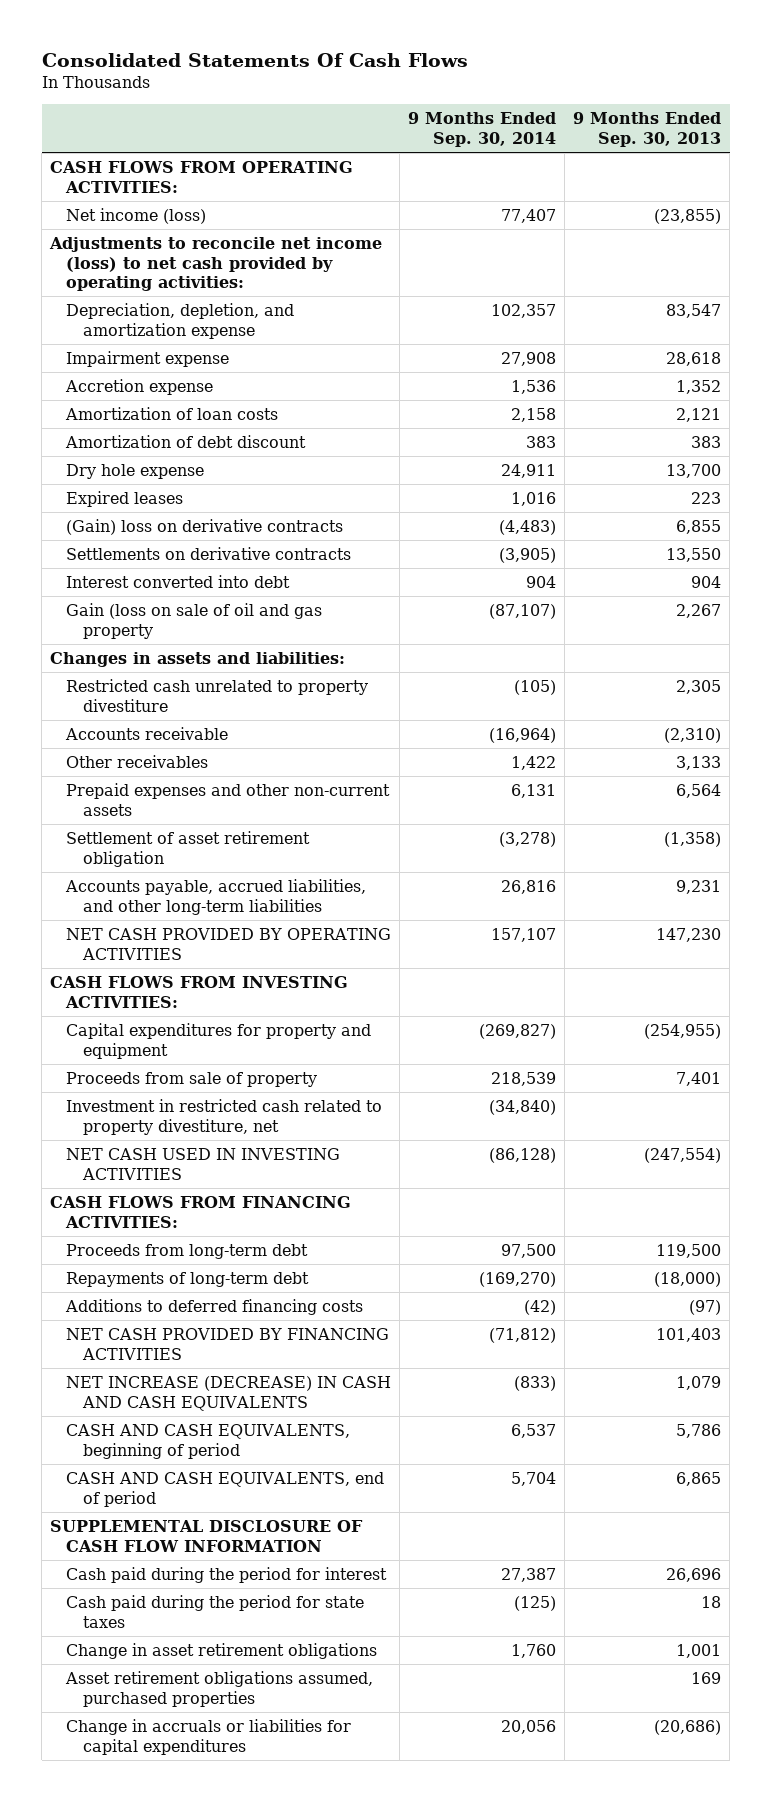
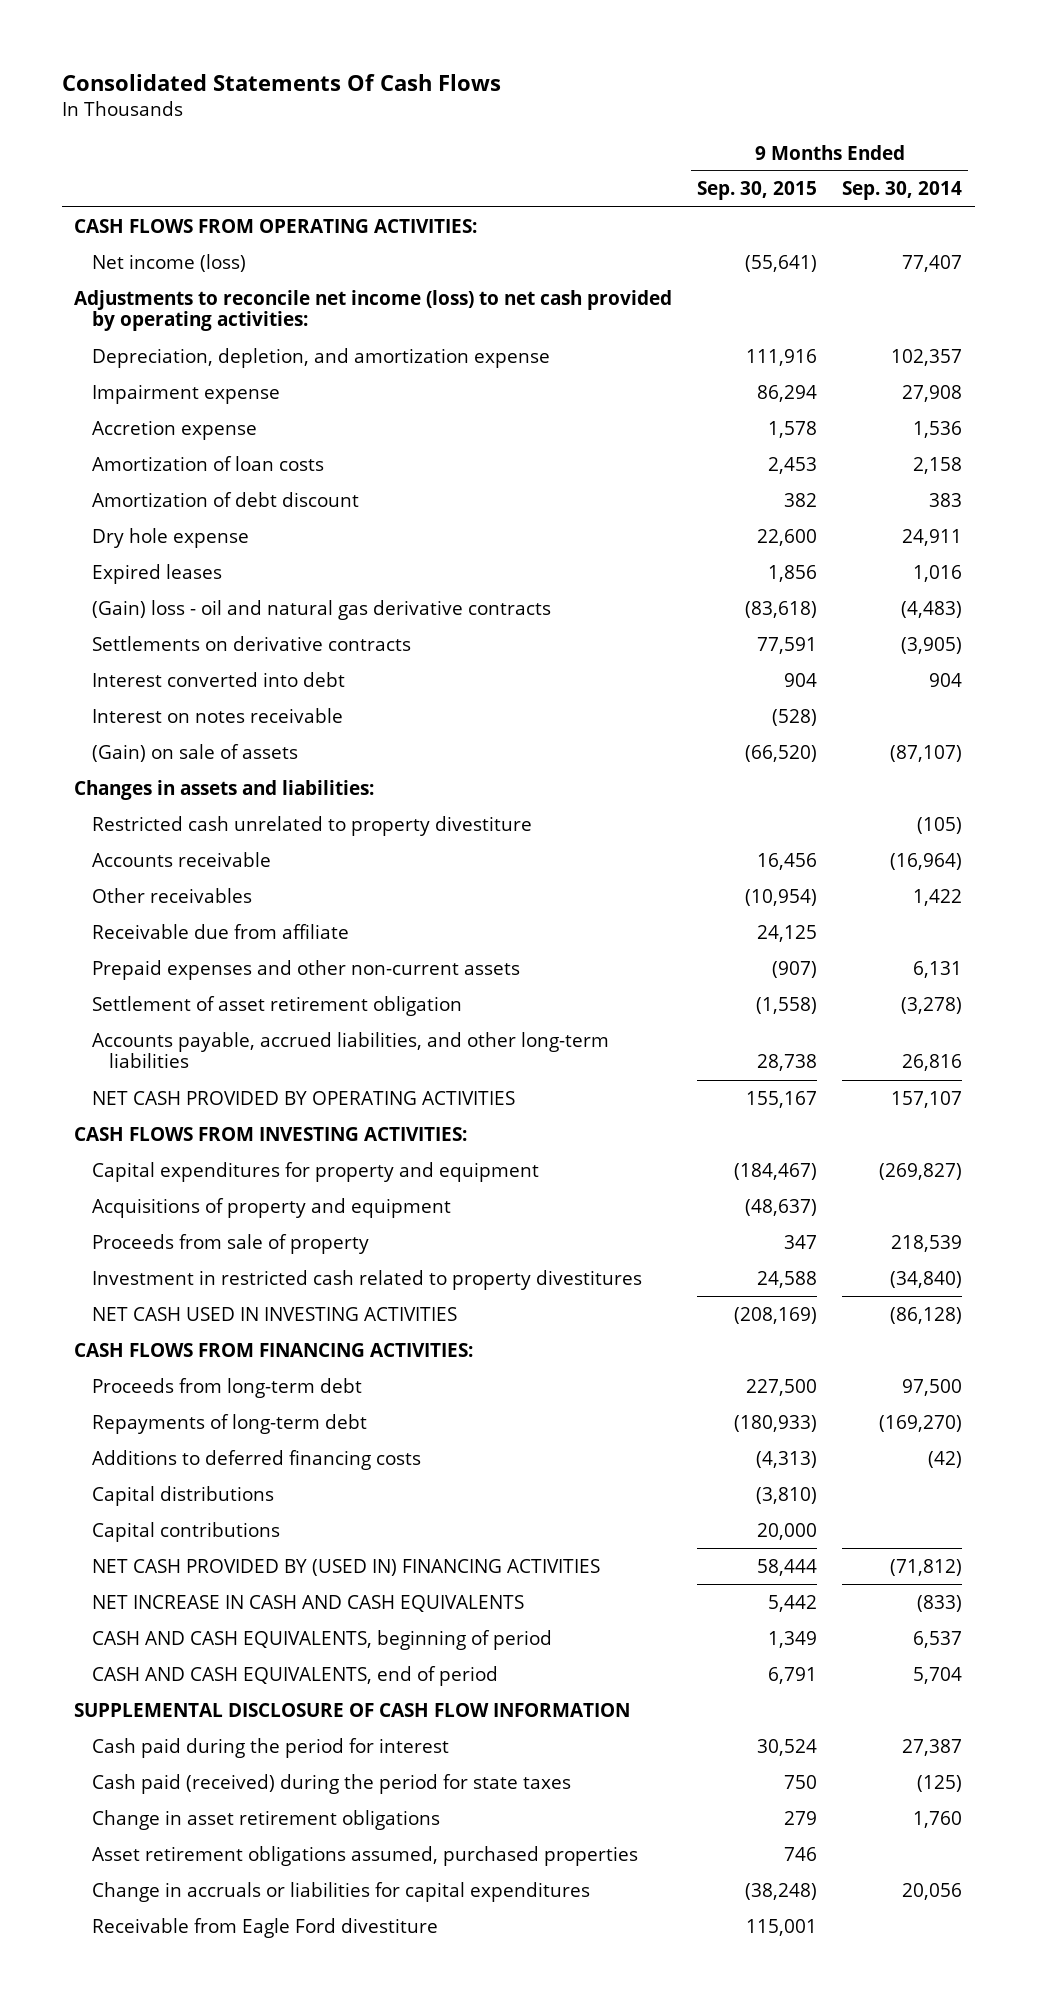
[573,112,722,147] 9 Months Ended Sep. 30, 2013 -> none
none -> [697,181,818,201] Sep. 30, 2015
[66,518,344,535] (Gain) loss on derivative contracts -> [91,599,551,620] (Gain) loss - oil and natural gas derivative contracts
none -> [91,707,343,723] Interest on notes receivable
[66,602,323,639] Gain (loss on sale of oil and gas property -> [91,743,298,762] (Gain) on sale of assets
none -> [91,923,349,939] Receivable due from affiliate
none -> [91,1197,451,1218] Acquisitions of property and equipment
[66,1098,383,1135] Investment in restricted cash related to property divestiture, net -> [91,1269,642,1290] Investment in restricted cash related to property divestitures
none -> [91,1485,274,1506] Capital distributions
none -> [91,1521,280,1542] Capital contributions
[66,1327,390,1360] NET CASH PROVIDED BY FINANCING ACTIVITIES -> [91,1558,600,1576] NET CASH PROVIDED BY (USED IN) FINANCING ACTIVITIES
[66,1375,392,1411] NET INCREASE (DECREASE) IN CASH AND CASH EQUIVALENTS -> [91,1594,524,1612] NET INCREASE IN CASH AND CASH EQUIVALENTS
[66,1594,365,1628] Cash paid during the period for state taxes -> [91,1773,571,1794] Cash paid (received) during the period for state taxes
none -> [91,1917,438,1938] Receivable from Eagle Ford divestiture

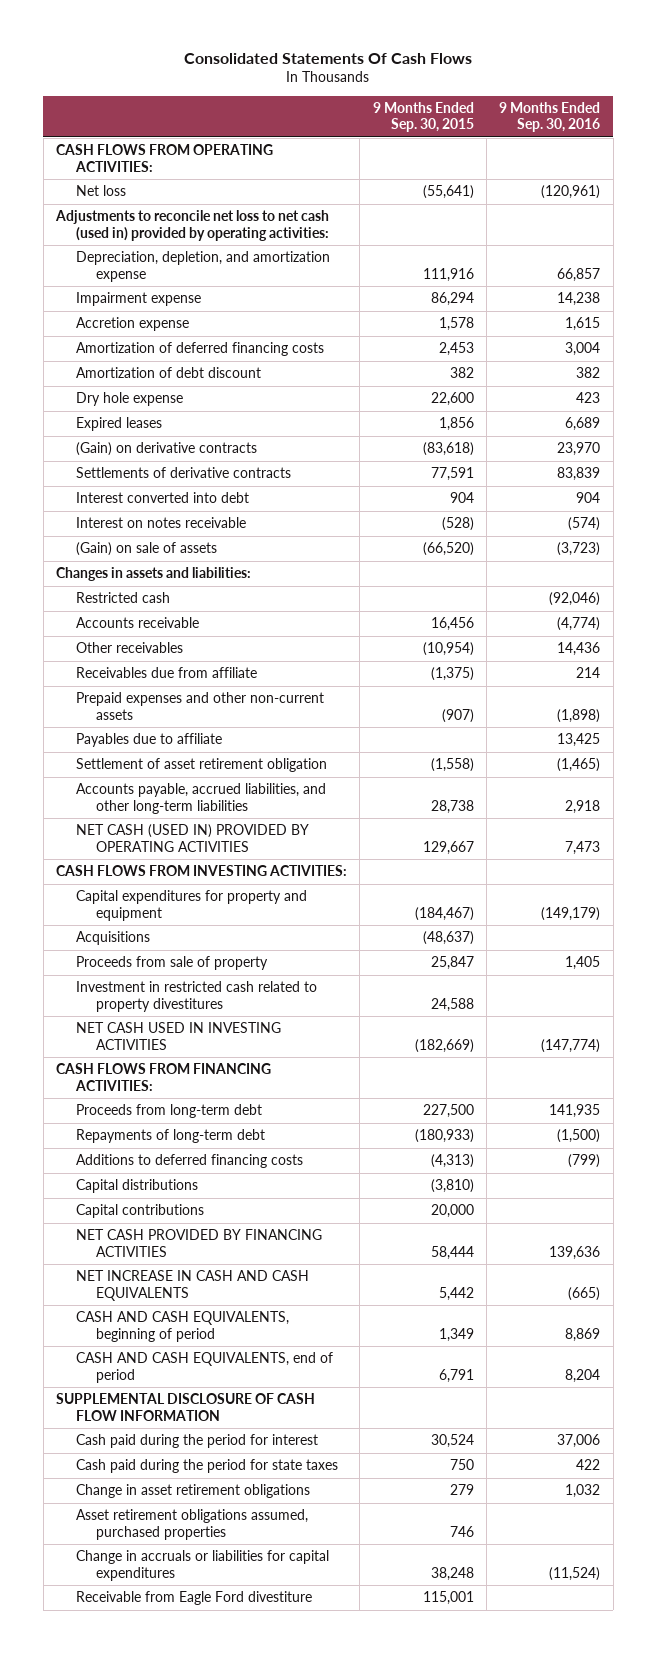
[842,181,963,201] Sep. 30, 2014 -> none
none -> [499,101,601,133] 9 Months Ended Sep. 30, 2016
[91,253,246,272] Net income (loss) -> [75,185,126,197] Net loss
[74,289,673,332] Adjustments to reconcile net income (loss) to net cash provided by operating activities: -> [54,210,329,241] Adjustments to reconcile net loss to net cash (used in) provided by operating activities:
[91,455,324,471] Amortization of loan costs -> [75,342,324,357] Amortization of deferred financing costs
[91,599,551,620] (Gain) loss - oil and natural gas derivative contracts -> [75,442,257,457] (Gain) on derivative contracts
[91,635,411,651] Settlements on derivative contracts -> [75,467,291,479] Settlements of derivative contracts
[91,815,532,836] Restricted cash unrelated to property divestiture -> none
none -> [75,592,170,604] Restricted cash
[91,923,349,939] Receivable due from affiliate -> [75,667,257,679] Receivables due from affiliate
[757,924,818,942] 24,125 -> [430,667,474,682] (1,375)
none -> [75,733,222,748] Payables due to affiliate
[91,1090,515,1105] NET CASH PROVIDED BY OPERATING ACTIVITIES -> [75,824,309,852] NET CASH (USED IN) PROVIDED BY OPERATING ACTIVITIES
[746,1090,818,1108] 155,167 -> [422,840,474,855] 129,667
[91,1197,451,1218] Acquisitions of property and equipment -> [75,931,150,946] Acquisitions
[784,1234,818,1249] 347 -> [430,956,474,971] 25,847
[734,1306,818,1324] (208,169) -> [414,1038,474,1053] (182,669)
[91,1558,600,1576] NET CASH PROVIDED BY (USED IN) FINANCING ACTIVITIES -> [75,1229,322,1257] NET CASH PROVIDED BY FINANCING ACTIVITIES
[91,1773,571,1794] Cash paid (received) during the period for state taxes -> [75,1459,338,1474] Cash paid during the period for state taxes
[745,1882,818,1900] (38,248) -> [430,1566,474,1581] 38,248

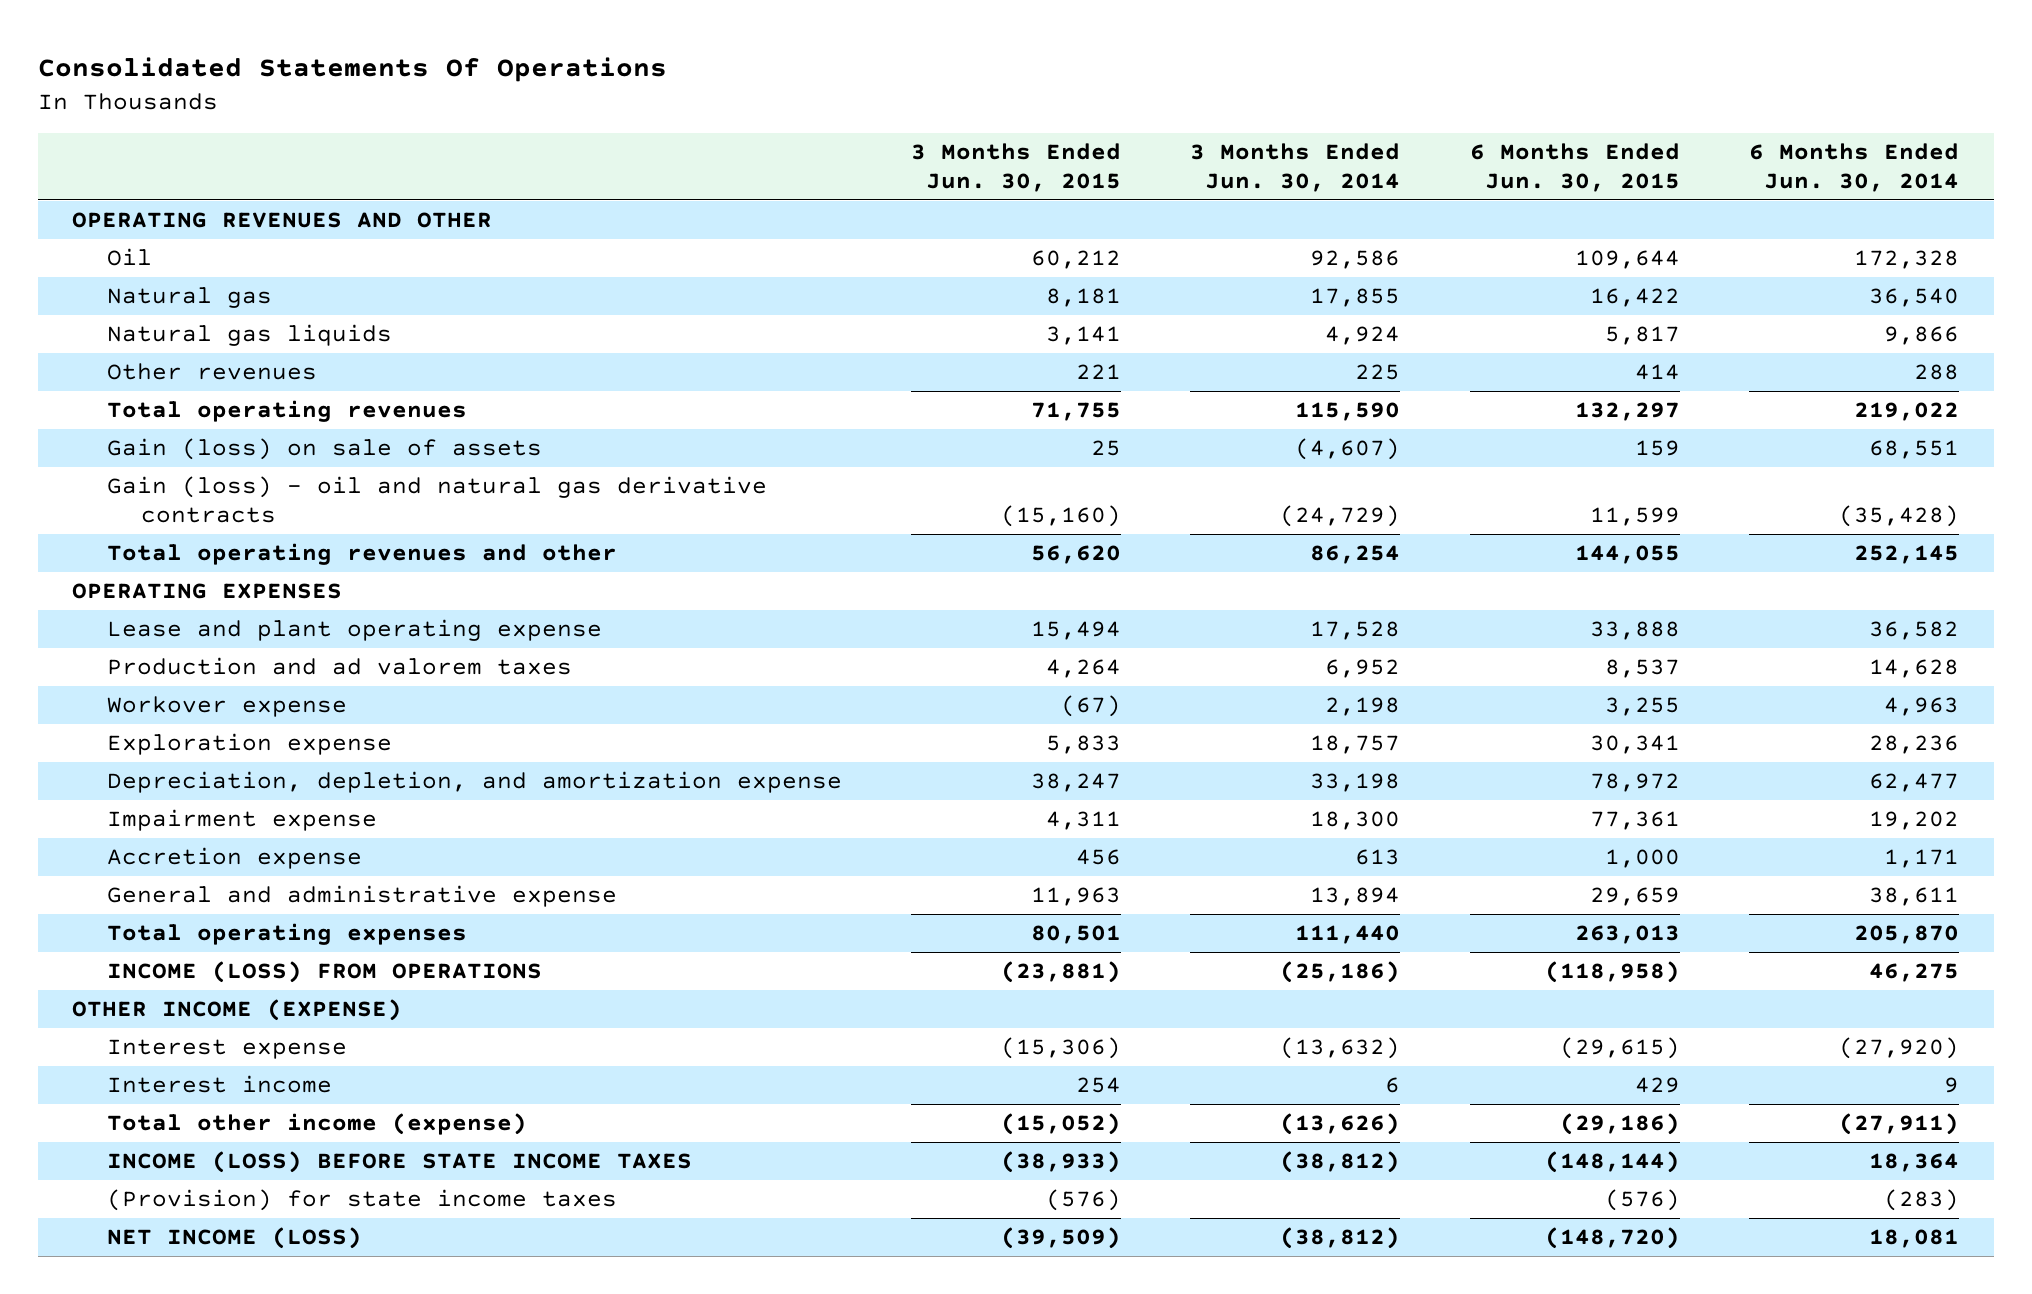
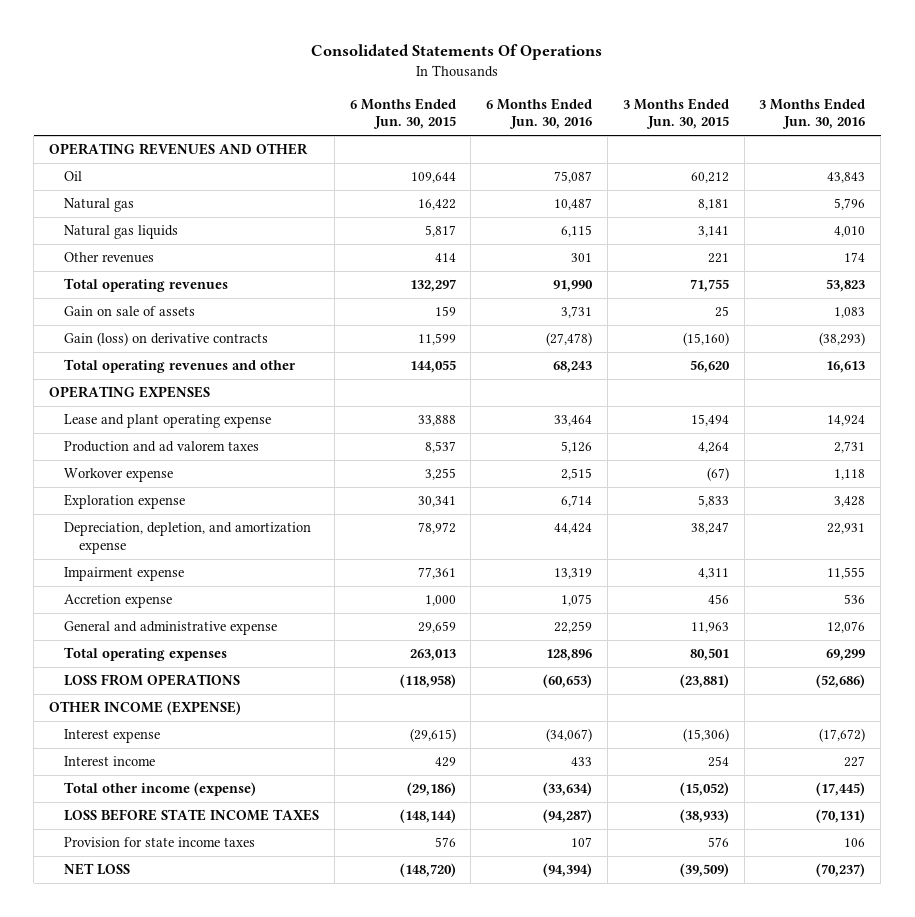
[1190,143,1401,192] 3 Months Ended Jun. 30, 2014 -> none
[1749,143,1960,192] 6 Months Ended Jun. 30, 2014 -> none
none -> [486,97,593,130] 6 Months Ended Jun. 30, 2016
none -> [759,97,866,130] 3 Months Ended Jun. 30, 2016
[106,438,542,461] Gain (loss) on sale of assets -> [63,306,195,317] Gain on sale of assets
[106,476,767,523] Gain (loss) - oil and natural gas derivative contracts -> [63,332,268,347] Gain (loss) on derivative contracts
[106,961,542,984] INCOME (LOSS) FROM OPERATIONS -> [63,674,240,687] LOSS FROM OPERATIONS
[106,1151,692,1174] INCOME (LOSS) BEFORE STATE INCOME TAXES -> [63,809,319,822] LOSS BEFORE STATE INCOME TAXES
[106,1189,617,1212] (Provision) for state income taxes -> [63,837,255,848] Provision for state income taxes
[1045,1189,1121,1212] (576) -> [707,837,729,848] 576
[1604,1189,1680,1212] (576) -> [434,837,456,848] 576
[106,1227,362,1250] NET INCOME (LOSS) -> [63,863,130,876] NET LOSS

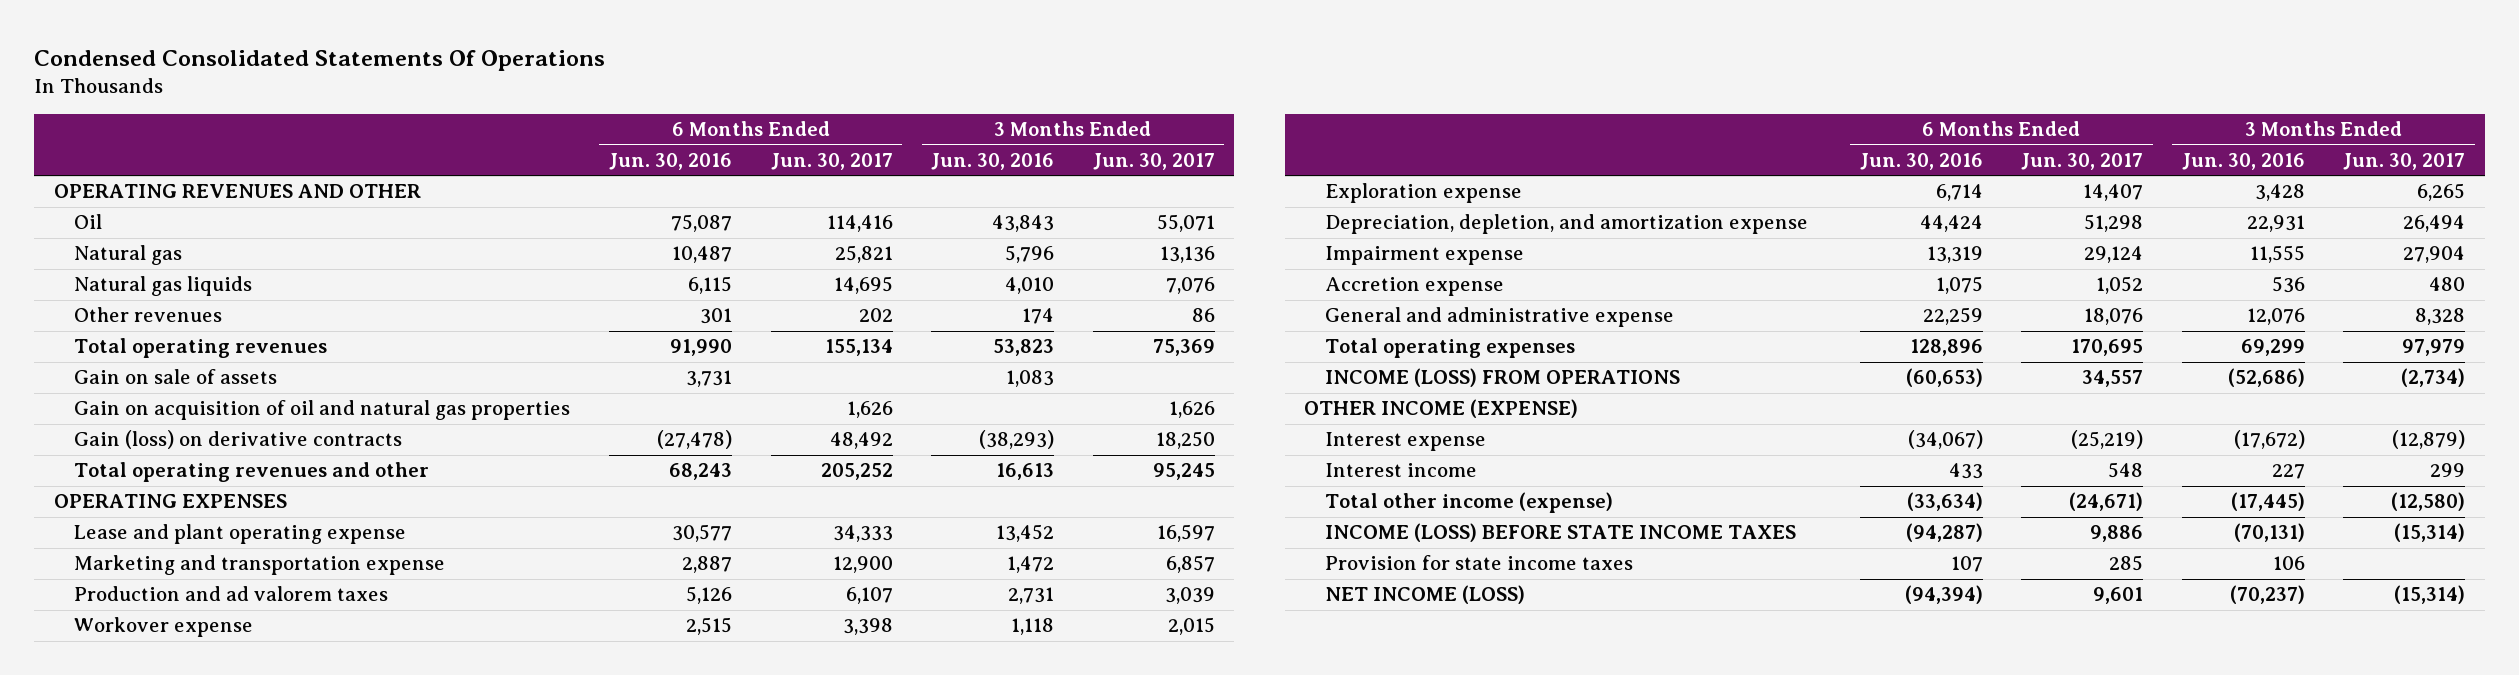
[311,44,603,61] Consolidated Statements Of Operations -> [34,49,606,71] Condensed Consolidated Statements Of Operations
[349,97,456,130] 6 Months Ended Jun. 30, 2015 -> none
[622,97,729,130] 3 Months Ended Jun. 30, 2015 -> none
none -> [770,152,893,170] Jun. 30, 2017
none -> [1092,152,1215,170] Jun. 30, 2017
none -> [74,400,571,421] Gain on acquisition of oil and natural gas properties
[554,415,593,427] 33,464 -> [672,524,733,543] 30,577
[827,415,866,427] 14,924 -> [996,524,1055,543] 13,452
none -> [74,555,446,576] Marketing and transportation expense
[63,674,240,687] LOSS FROM OPERATIONS -> [1325,368,1681,388] INCOME (LOSS) FROM OPERATIONS
[63,809,319,822] LOSS BEFORE STATE INCOME TAXES -> [1325,523,1797,543] INCOME (LOSS) BEFORE STATE INCOME TAXES
[63,863,130,876] NET LOSS -> [1325,585,1526,605] NET INCOME (LOSS)

